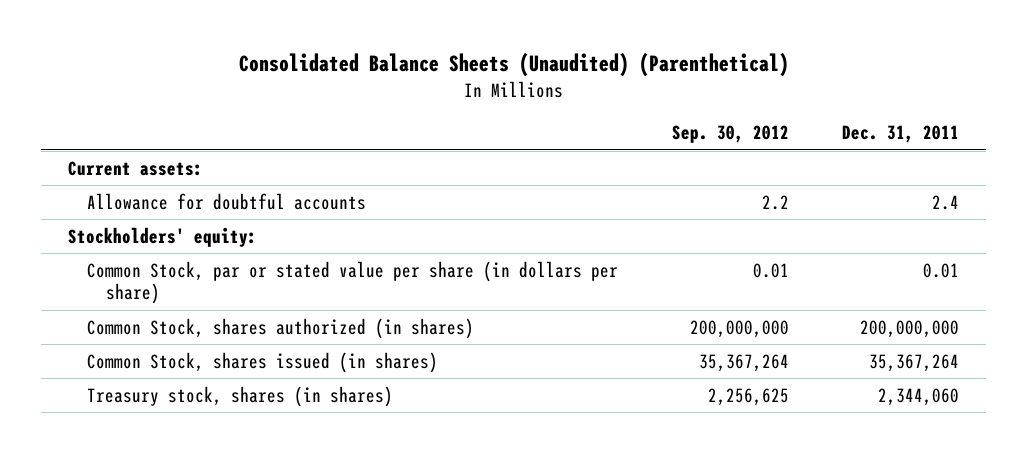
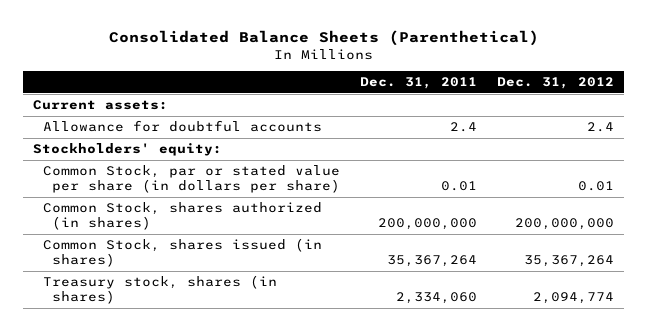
[238,52,789,77] Consolidated Balance Sheets (Unaudited) (Parenthetical) -> [108,30,539,47] Consolidated Balance Sheets (Parenthetical)
[671,125,789,144] Sep. 30, 2012 -> none
none -> [496,77,614,90] Dec. 31, 2012
[878,387,960,406] 2,344,060 -> [395,292,477,305] 2,334,060

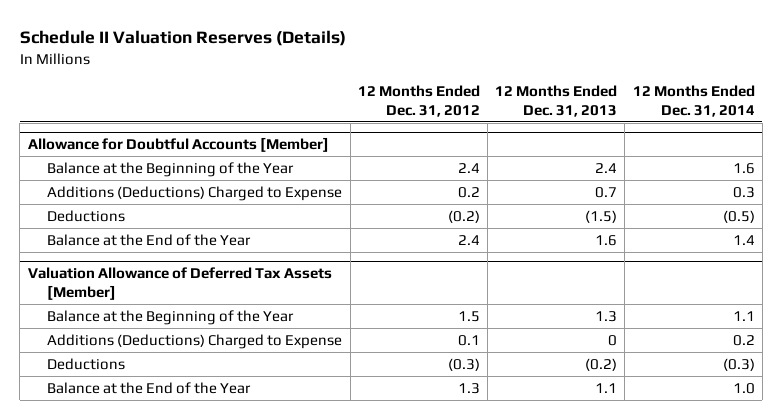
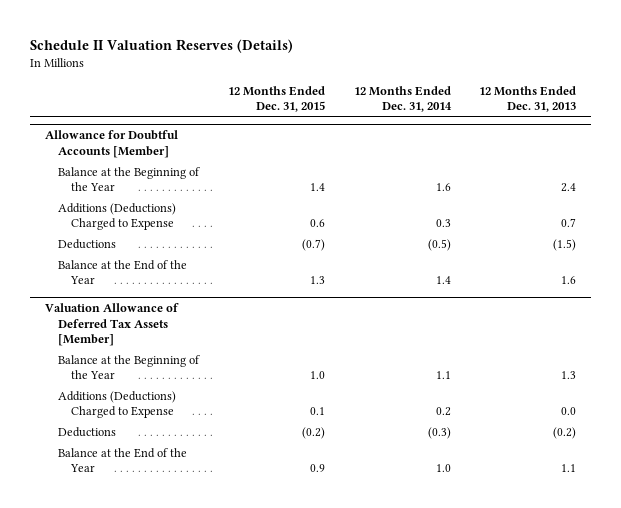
[357,84,480,117] 12 Months Ended Dec. 31, 2012 -> none
none -> [227,85,325,113] 12 Months Ended Dec. 31, 2015
[608,334,618,346] 0 -> [561,406,577,415] 0.0

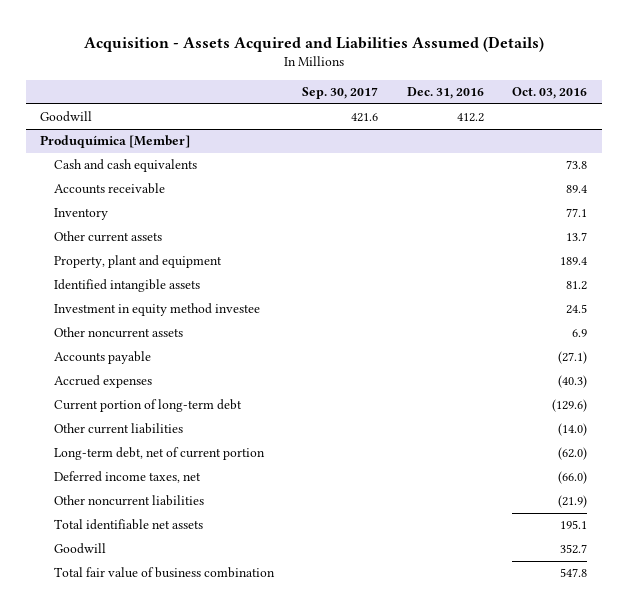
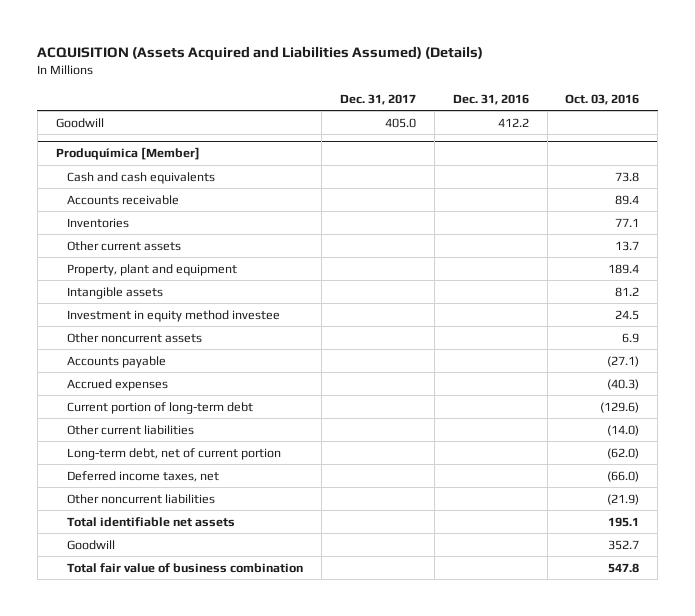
[83,35,544,52] Acquisition - Assets Acquired and Liabilities Assumed (Details) -> [37,46,484,62] ACQUISITION (Assets Acquired and Liabilities Assumed) (Details)
[302,87,379,100] Sep. 30, 2017 -> none
none -> [340,93,417,105] Dec. 31, 2017
[53,208,108,221] Inventory -> [67,217,130,228] Inventories
[53,279,200,293] Identified intangible assets -> [67,286,164,299] Intangible assets

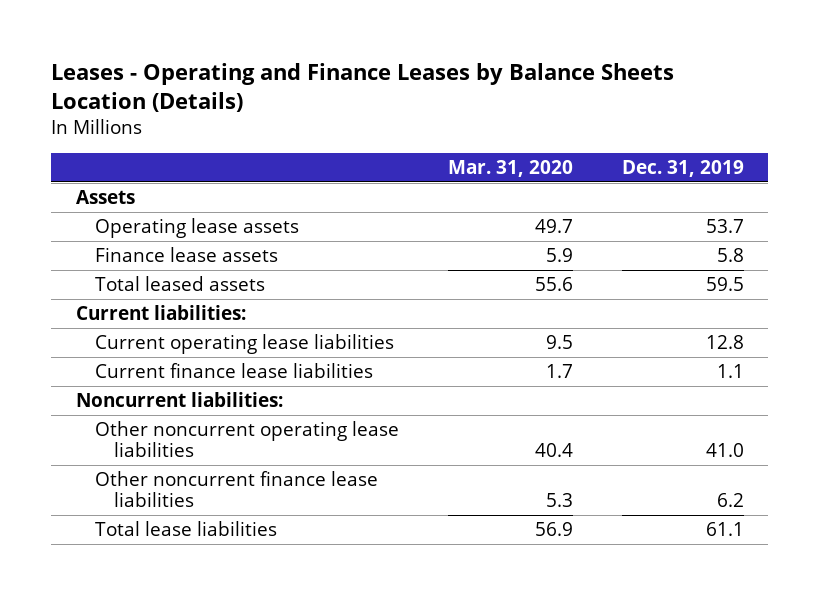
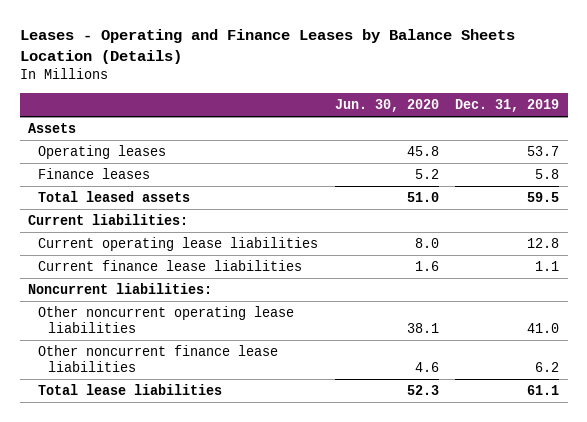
[447,159,573,177] Mar. 31, 2020 -> none
none -> [334,98,439,112] Jun. 30, 2020
[94,218,299,239] Operating lease assets -> [37,145,166,160] Operating leases
[94,247,278,263] Finance lease assets -> [37,168,150,180] Finance leases

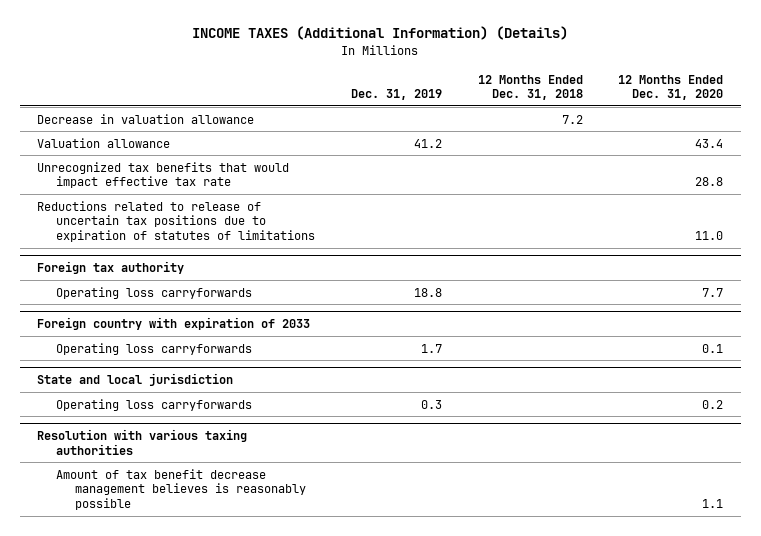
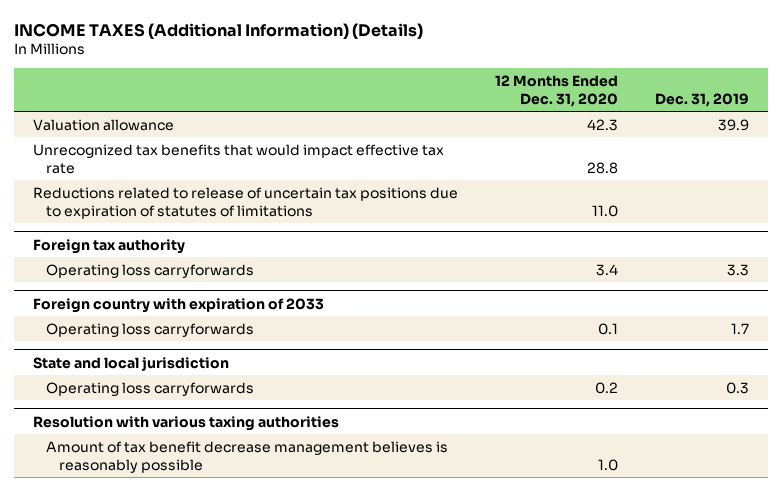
[477,74,583,101] 12 Months Ended Dec. 31, 2018 -> none
[37,113,255,124] Decrease in valuation allowance -> none
[413,138,442,148] 41.2 -> [718,118,750,131] 39.9
[695,138,724,148] 43.4 -> [586,118,618,131] 42.3
[413,287,442,297] 18.8 -> [727,263,750,276] 3.3
[702,287,724,297] 7.7 -> [595,263,618,276] 3.4
[702,498,724,508] 1.1 -> [597,458,618,471] 1.0

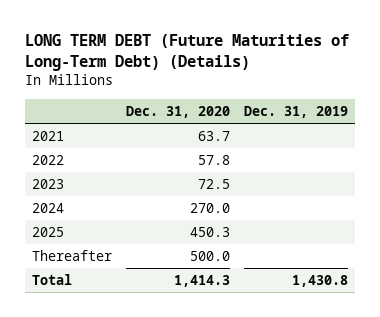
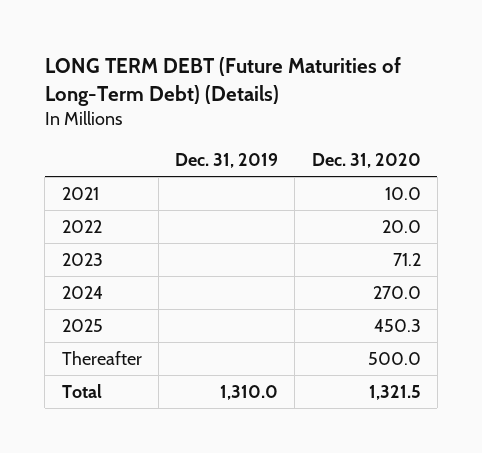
[198,131,231,142] 63.7 -> [384,186,421,200] 10.0
[198,155,231,166] 57.8 -> [381,219,421,233] 20.0
[198,179,231,190] 72.5 -> [392,252,421,266] 71.2
[174,275,231,288] 1,414.3 -> [368,384,421,400] 1,321.5
[292,275,349,288] 1,430.8 -> [220,384,279,400] 1,310.0

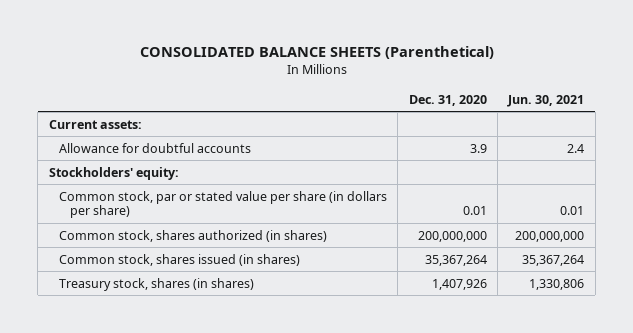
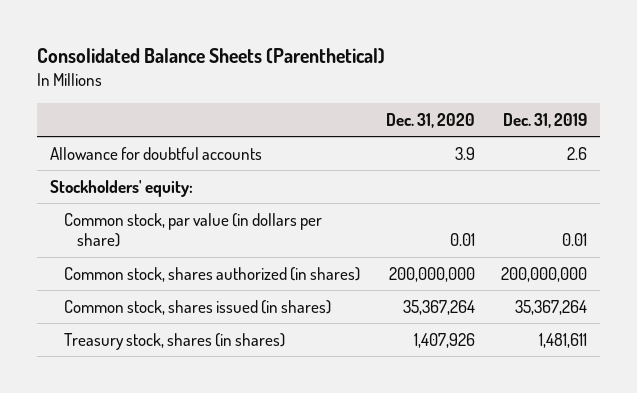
[139,46,494,60] CONSOLIDATED BALANCE SHEETS (Parenthetical) -> [36,48,385,65] Consolidated Balance Sheets (Parenthetical)
[507,94,585,107] Jun. 30, 2021 -> none
none -> [502,112,587,128] Dec. 31, 2019
[48,119,142,129] Current assets: -> none
[59,190,388,219] Common stock, par or stated value per share (in dollars per share) -> [63,212,322,248] Common stock, par value (in dollars per share)

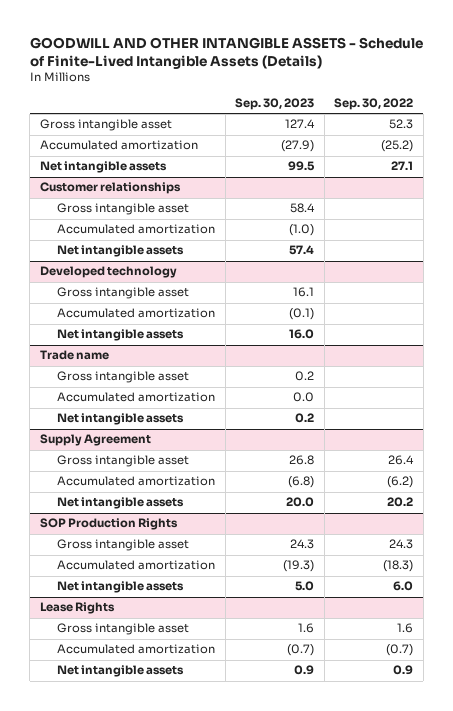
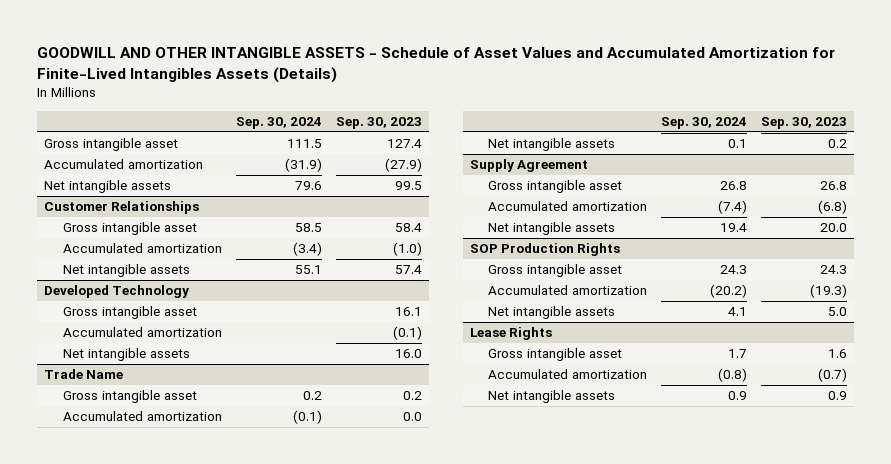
[29,36,423,69] GOODWILL AND OTHER INTANGIBLE ASSETS - Schedule of Finite-Lived Intangible Assets (Details) -> [36,46,835,83] GOODWILL AND OTHER INTANGIBLE ASSETS - Schedule of Asset Values and Accumulated Amortization for Finite-Lived Intangibles Assets (Details)
[334,98,414,111] Sep. 30, 2022 -> none
none -> [235,117,322,130] Sep. 30, 2024
[39,182,181,195] Customer relationships -> [43,201,199,215] Customer Relationships
[39,266,177,279] Developed technology -> [43,285,189,299] Developed Technology
[39,350,109,361] Trade name -> [43,369,123,380] Trade Name

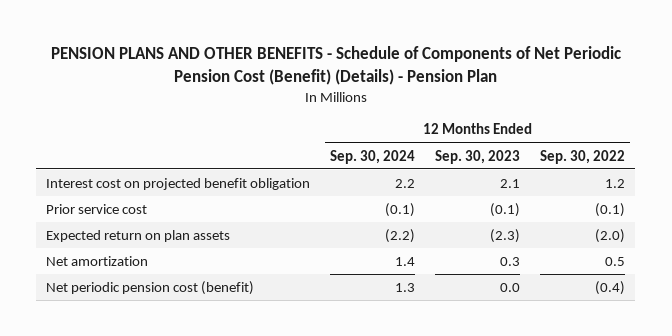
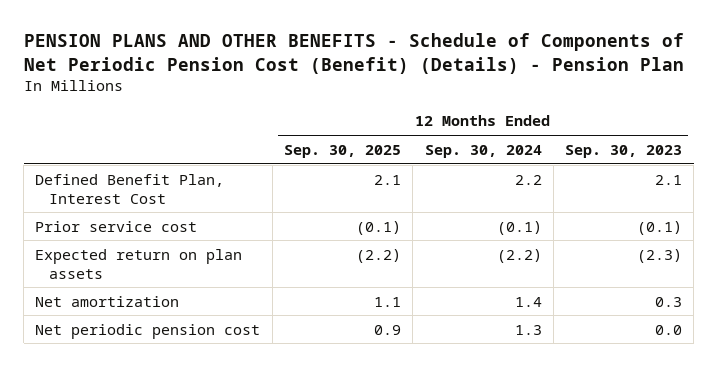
[540,149,626,164] Sep. 30, 2022 -> none
none -> [283,144,401,158] Sep. 30, 2025
[46,177,311,190] Interest cost on projected benefit obligation -> [35,173,225,204] Defined Benefit Plan, Interest Cost
[46,280,255,295] Net periodic pension cost (benefit) -> [35,323,261,339] Net periodic pension cost

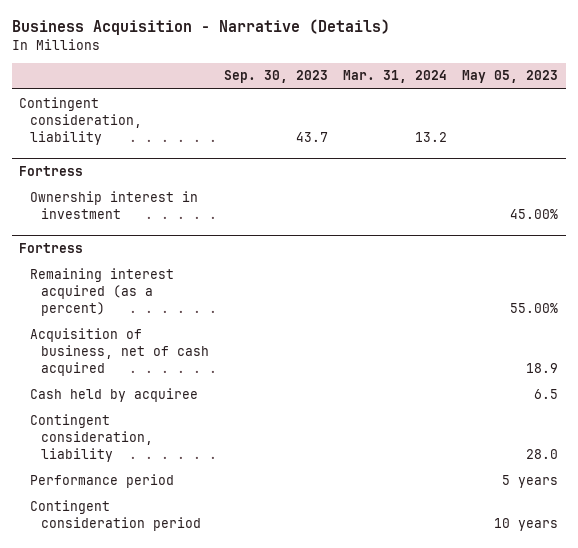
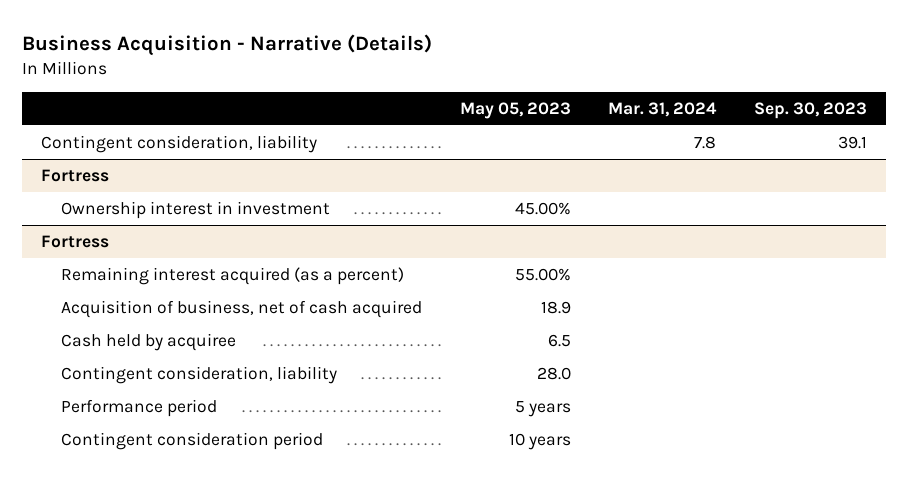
[296,131,329,142] 43.7 -> [837,136,867,150] 39.1
[415,131,448,142] 13.2 -> [694,136,717,150] 7.8

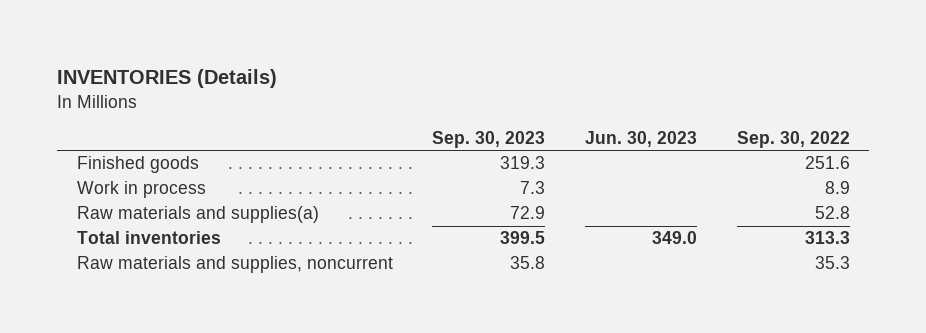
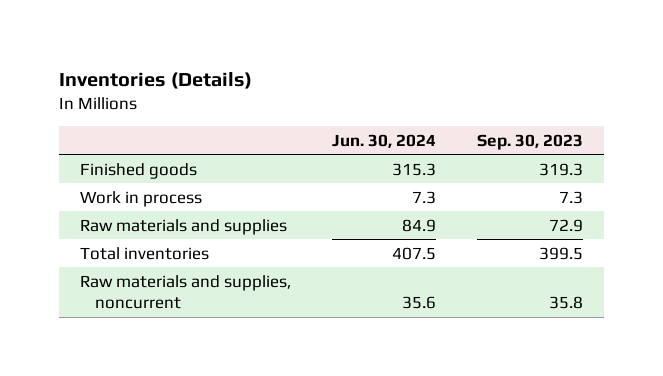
[56,69,277,89] INVENTORIES (Details) -> [58,71,252,89] Inventories (Details)
[584,131,697,148] Jun. 30, 2023 -> none
[736,131,850,149] Sep. 30, 2022 -> none
none -> [331,133,436,148] Jun. 30, 2024
[76,206,319,224] Raw materials and supplies(a) -> [79,218,287,235] Raw materials and supplies

